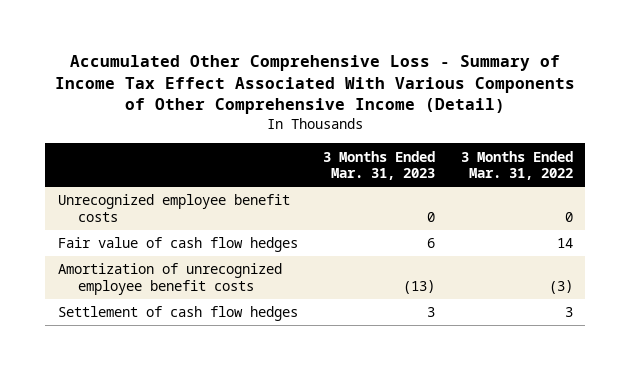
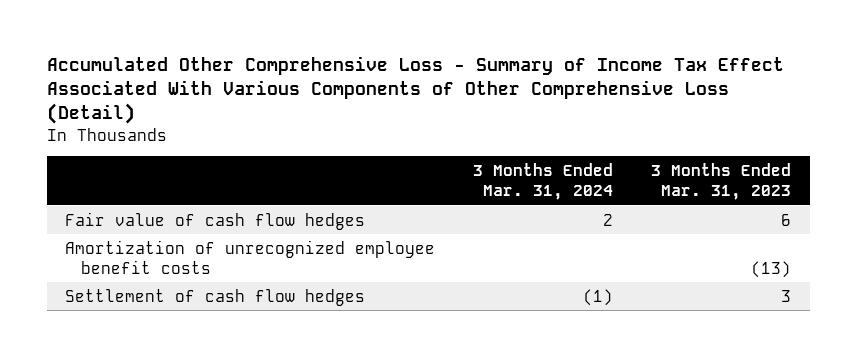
[55,54,576,115] Accumulated Other Comprehensive Loss - Summary of Income Tax Effect Associated With Various Components of Other Comprehensive Income (Detail) -> [46,55,784,125] Accumulated Other Comprehensive Loss - Summary of Income Tax Effect Associated With Various Components of Other Comprehensive Loss (Detail)
[460,150,573,181] 3 Months Ended Mar. 31, 2022 -> none
none -> [473,162,614,201] 3 Months Ended Mar. 31, 2024
[57,194,290,222] Unrecognized employee benefit costs -> none

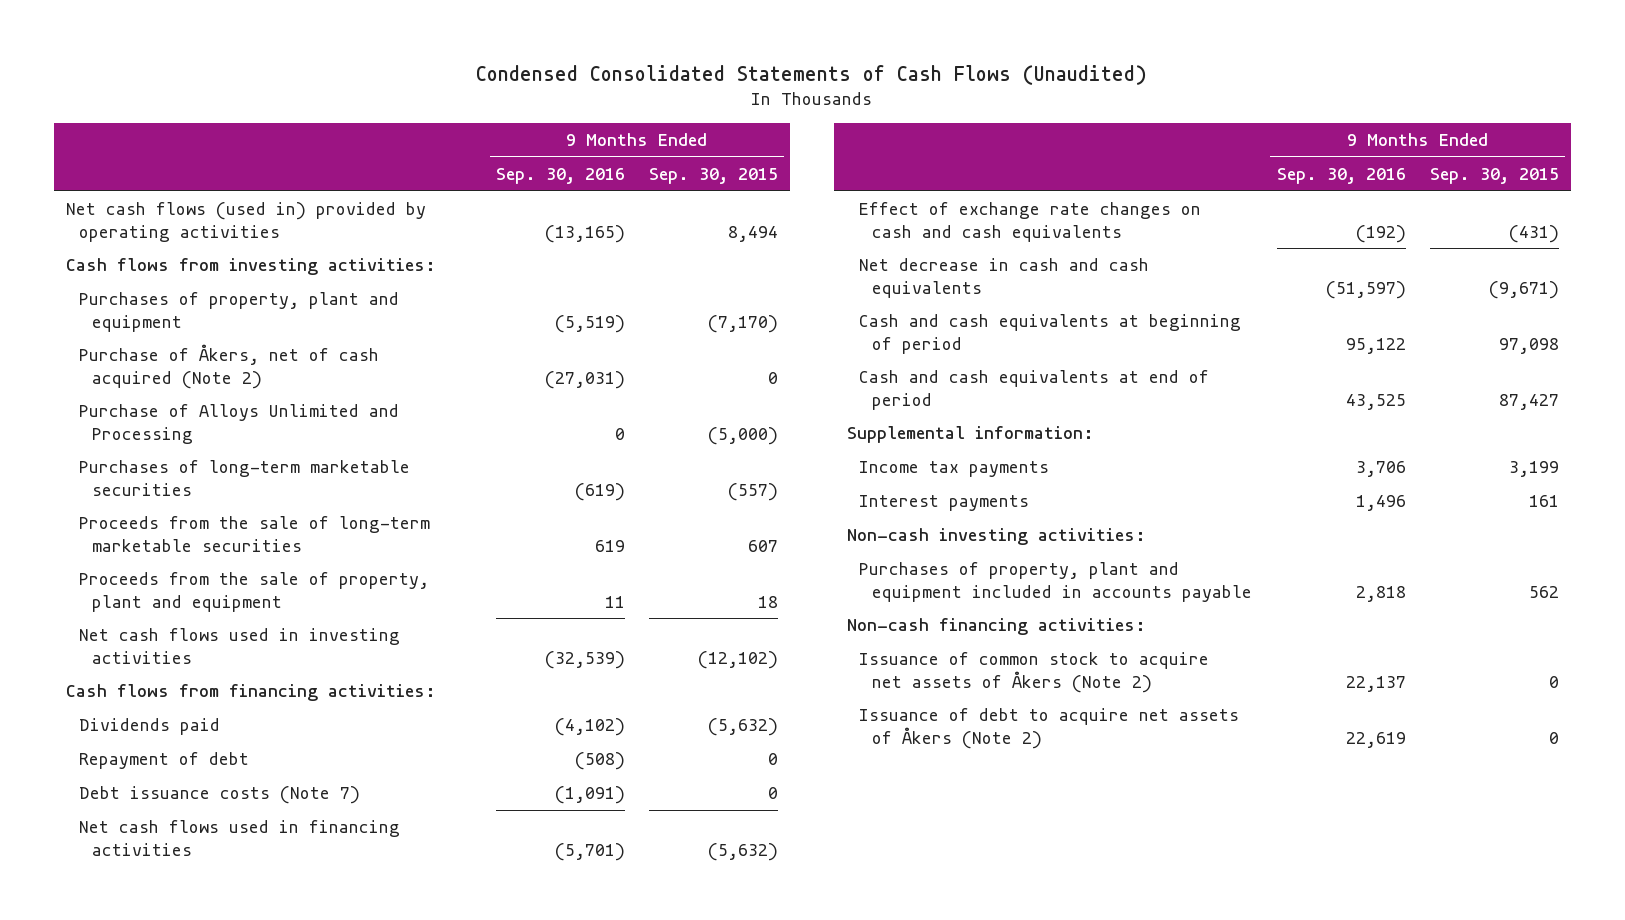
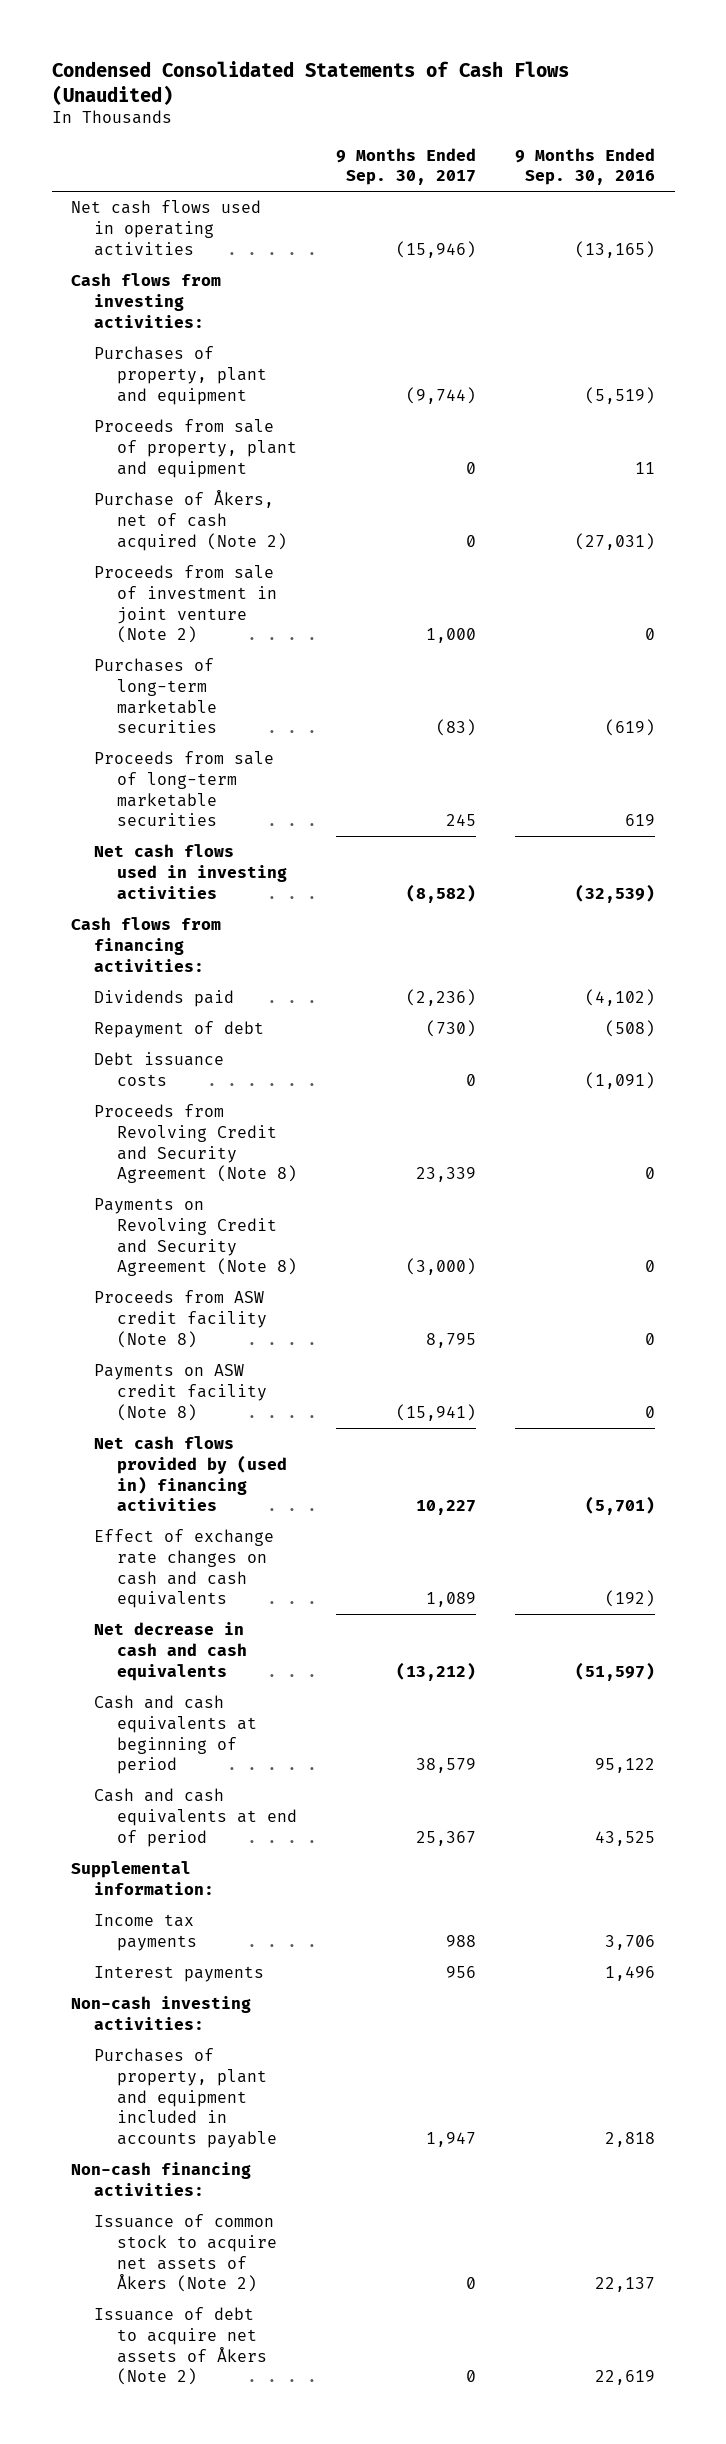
[649,167,779,184] Sep. 30, 2015 -> none
none -> [336,147,477,186] 9 Months Ended Sep. 30, 2017
[65,201,426,242] Net cash flows (used in) provided by operating activities -> [71,200,262,256] Net cash flows used in operating activities
none -> [94,419,298,478] Proceeds from sale of property, plant and equipment
[78,403,399,444] Purchase of Alloys Unlimited and Processing -> none
none -> [94,565,278,644] Proceeds from sale of investment in joint venture (Note 2)
[78,571,429,612] Proceeds from the sale of property, plant and equipment -> none
[78,515,430,552] Proceeds from the sale of long-term marketable securities -> [94,751,275,827] Proceeds from sale of long-term marketable securities
[78,785,360,804] Debt issuance costs (Note 7) -> [94,1052,225,1086] Debt issuance costs
none -> [94,1104,298,1184] Proceeds from Revolving Credit and Security Agreement (Note 8)
none -> [94,1198,298,1277] Payments on Revolving Credit and Security Agreement (Note 8)
none -> [94,1290,268,1348] Proceeds from ASW credit facility (Note 8)
none -> [94,1364,268,1421] Payments on ASW credit facility (Note 8)
[78,819,400,856] Net cash flows used in financing activities -> [94,1436,288,1512] Net cash flows provided by (used in) financing activities

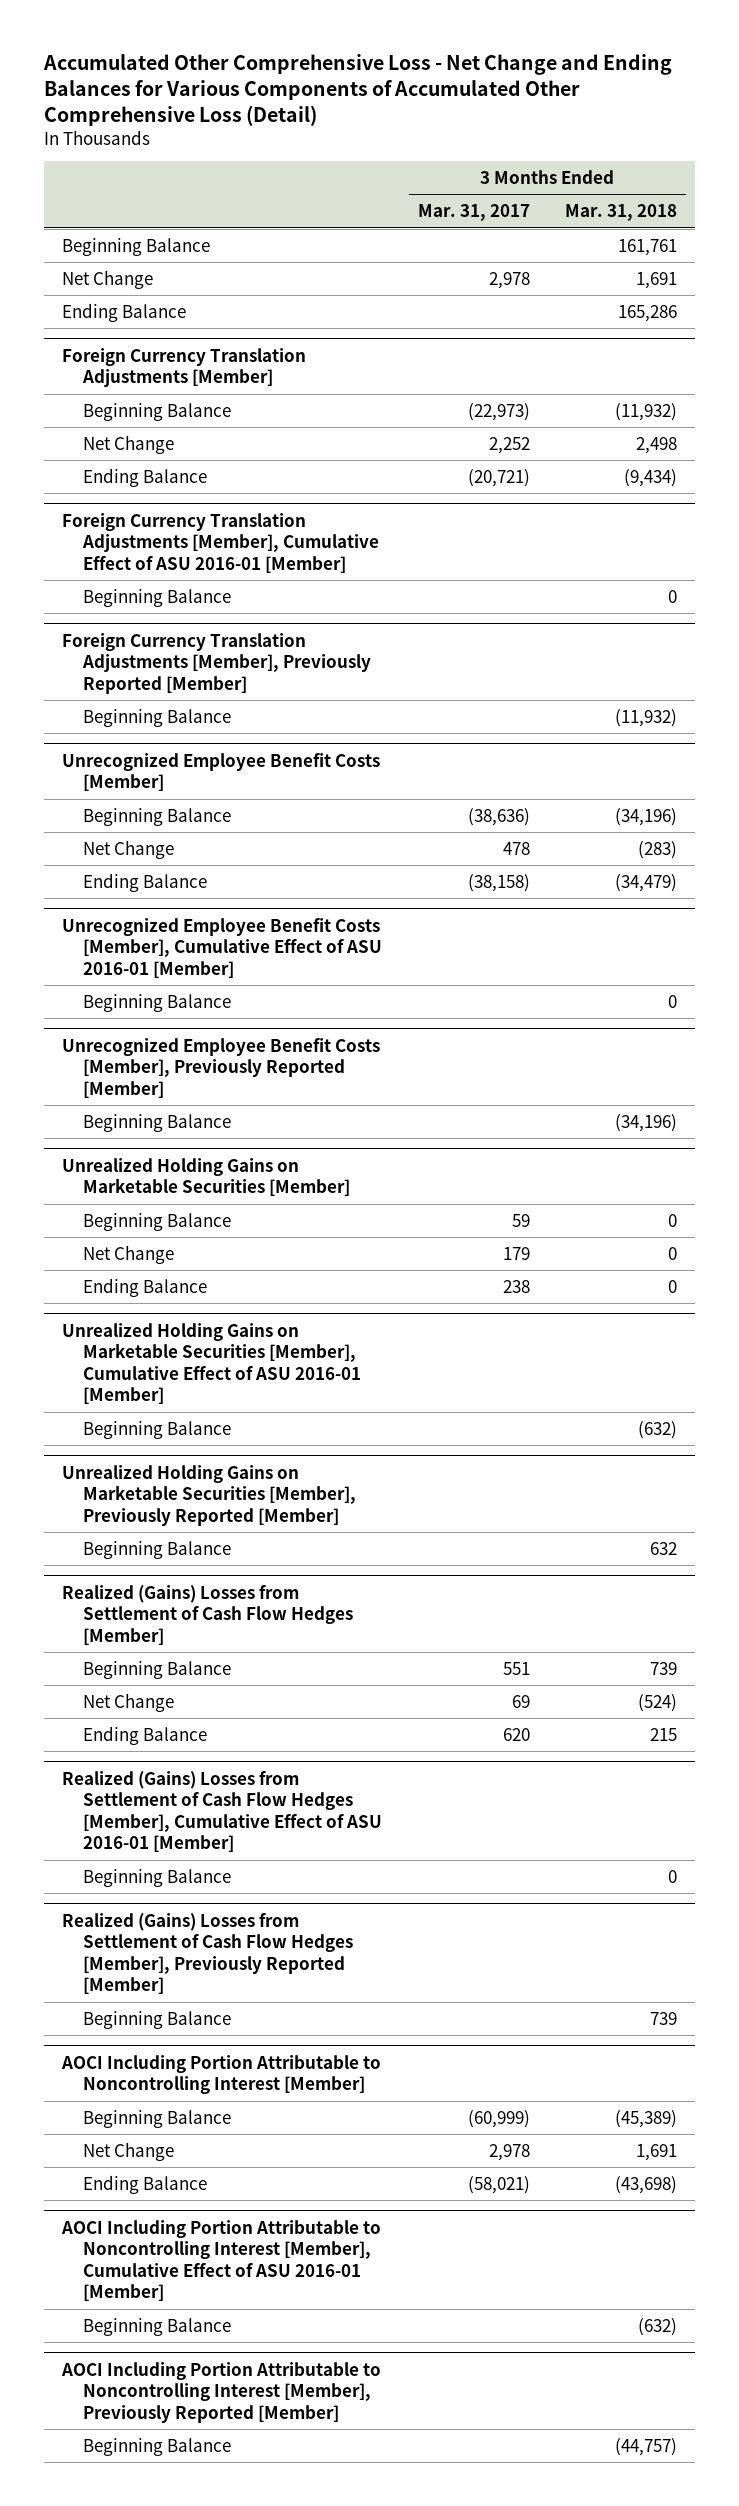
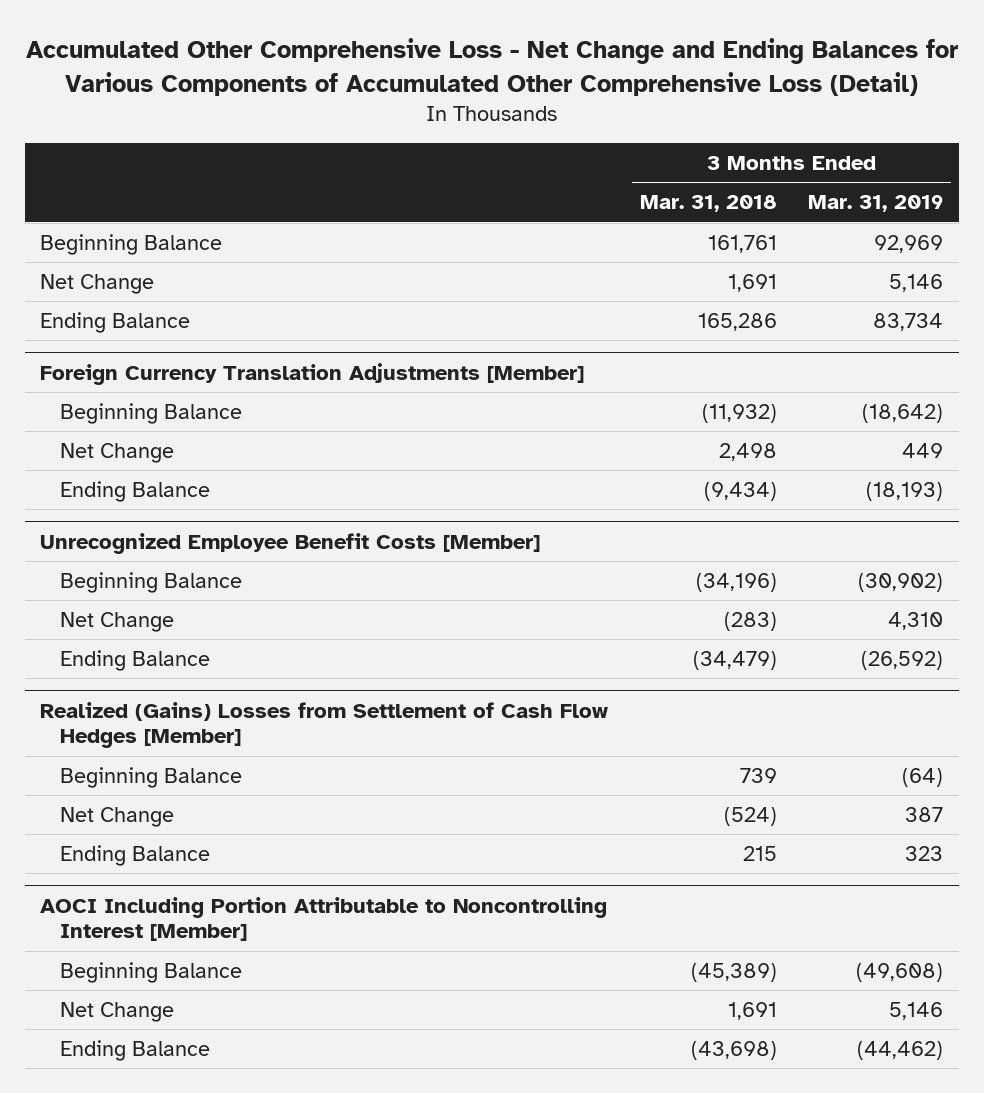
[417,204,530,222] Mar. 31, 2017 -> none
none -> [808,195,944,213] Mar. 31, 2019
[61,512,379,573] Foreign Currency Translation Adjustments [Member], Cumulative Effect of ASU 2016-01 [Member] -> none
[82,588,231,607] Beginning Balance -> none
[61,632,371,694] Foreign Currency Translation Adjustments [Member], Previously Reported [Member] -> none
[82,708,231,727] Beginning Balance -> none
[61,917,382,978] Unrecognized Employee Benefit Costs [Member], Cumulative Effect of ASU 2016-01 [Member] -> none
[82,993,231,1012] Beginning Balance -> none
[61,1037,380,1098] Unrecognized Employee Benefit Costs [Member], Previously Reported [Member] -> none
[82,1113,231,1132] Beginning Balance -> none
[61,1157,350,1197] Unrealized Holding Gains on Marketable Securities [Member] -> none
[82,1212,231,1231] Beginning Balance -> none
[82,1244,174,1264] Net Change -> none
[82,1277,207,1297] Ending Balance -> none
[61,1322,361,1405] Unrealized Holding Gains on Marketable Securities [Member], Cumulative Effect of ASU 2016-01 [Member] -> none
[82,1420,231,1439] Beginning Balance -> none
[61,1464,356,1526] Unrealized Holding Gains on Marketable Securities [Member], Previously Reported [Member] -> none
[82,1540,231,1559] Beginning Balance -> none
[61,1770,382,1853] Realized (Gains) Losses from Settlement of Cash Flow Hedges [Member], Cumulative Effect of ASU 2016-01 [Member] -> none
[82,1868,231,1887] Beginning Balance -> none
[61,1912,353,1995] Realized (Gains) Losses from Settlement of Cash Flow Hedges [Member], Previously Reported [Member] -> none
[82,2010,231,2029] Beginning Balance -> none
[60,2219,381,2302] AOCI Including Portion Attributable to Noncontrolling Interest [Member], Cumulative Effect of ASU 2016-01 [Member] -> none
[82,2317,231,2336] Beginning Balance -> none
[60,2361,381,2423] AOCI Including Portion Attributable to Noncontrolling Interest [Member], Previously Reported [Member] -> none
[82,2437,231,2456] Beginning Balance -> none

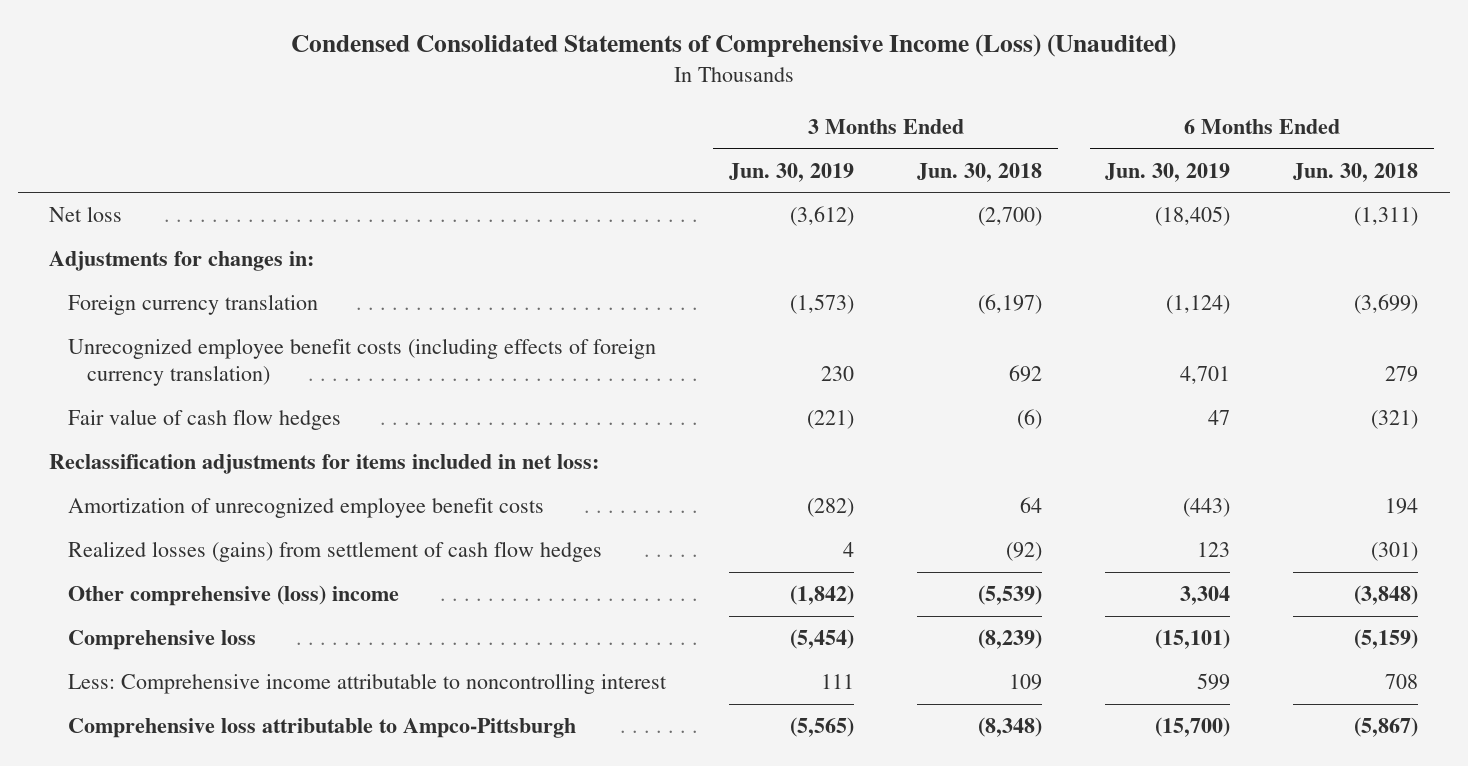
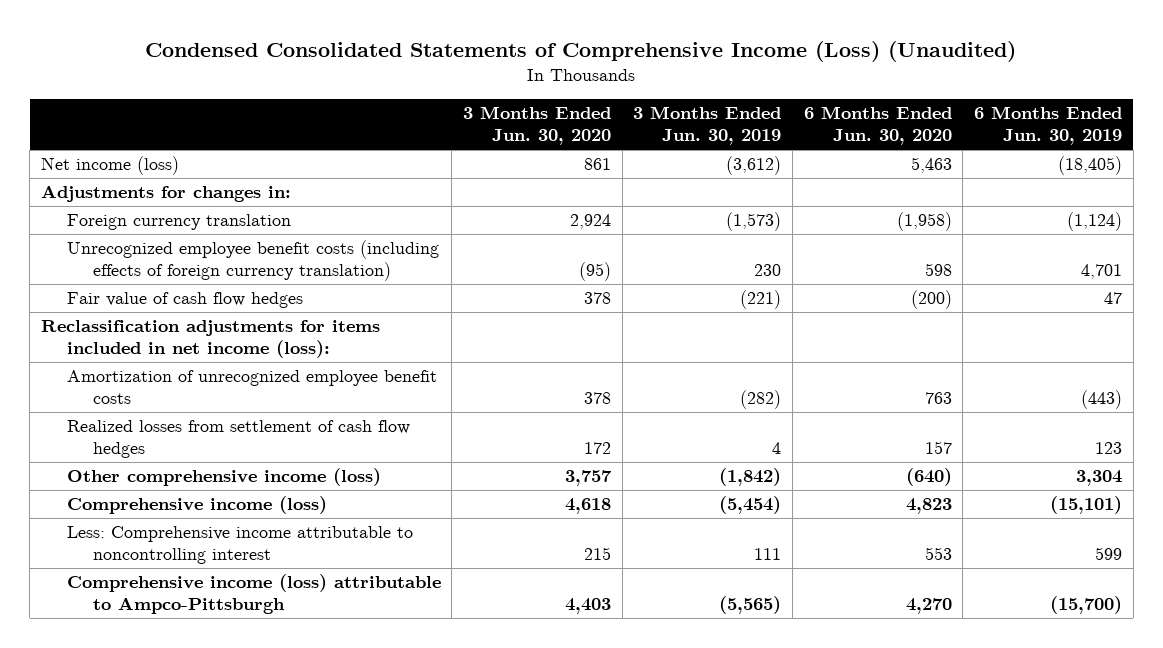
[917,162,1043,182] Jun. 30, 2018 -> none
[1293,162,1419,182] Jun. 30, 2018 -> none
none -> [463,106,612,146] 3 Months Ended Jun. 30, 2020
none -> [803,106,952,146] 6 Months Ended Jun. 30, 2020
[49,206,123,223] Net loss -> [40,156,179,176] Net income (loss)
[49,454,600,475] Reclassification adjustments for items included in net loss: -> [40,320,380,358] Reclassification adjustments for items included in net income (loss):
[68,541,603,563] Realized losses (gains) from settlement of cash flow hedges -> [66,420,410,458] Realized losses from settlement of cash flow hedges
[68,585,400,607] Other comprehensive (loss) income -> [66,468,381,487] Other comprehensive income (loss)
[68,630,257,651] Comprehensive loss -> [66,496,327,515] Comprehensive income (loss)
[68,718,577,739] Comprehensive loss attributable to Ampco-Pittsburgh -> [66,574,441,614] Comprehensive income (loss) attributable to Ampco-Pittsburgh

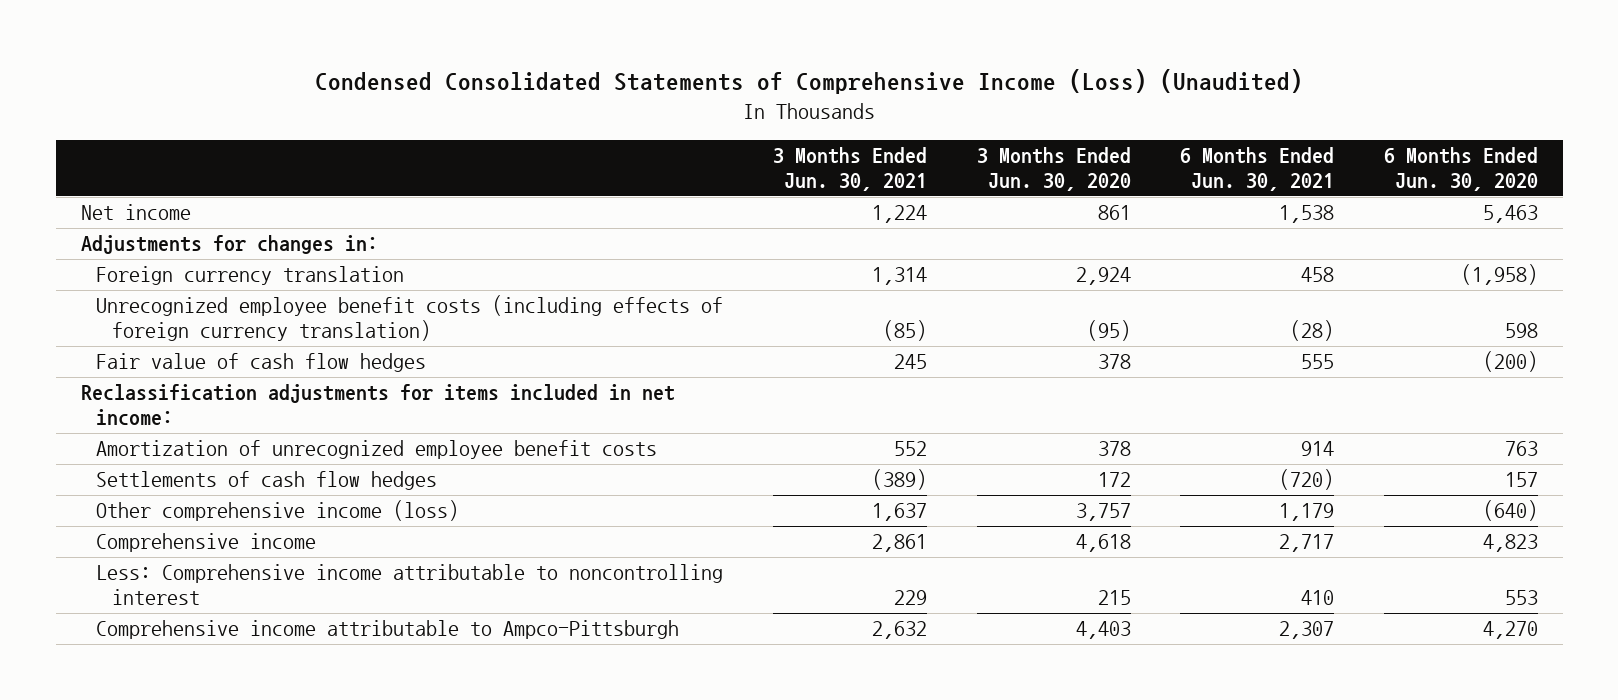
[633,106,782,146] 3 Months Ended Jun. 30, 2019 -> none
[973,106,1122,146] 6 Months Ended Jun. 30, 2019 -> none
none -> [772,147,927,191] 3 Months Ended Jun. 30, 2021
none -> [1180,147,1335,191] 6 Months Ended Jun. 30, 2021
[40,156,179,176] Net income (loss) -> [80,204,191,221] Net income
[40,320,380,358] Reclassification adjustments for items included in net income (loss): -> [80,384,675,427] Reclassification adjustments for items included in net income:
[66,420,410,458] Realized losses from settlement of cash flow hedges -> [96,471,438,491] Settlements of cash flow hedges
[66,496,327,515] Comprehensive income (loss) -> [96,533,317,553] Comprehensive income
[66,574,441,614] Comprehensive income (loss) attributable to Ampco-Pittsburgh -> [96,620,680,640] Comprehensive income attributable to Ampco-Pittsburgh

